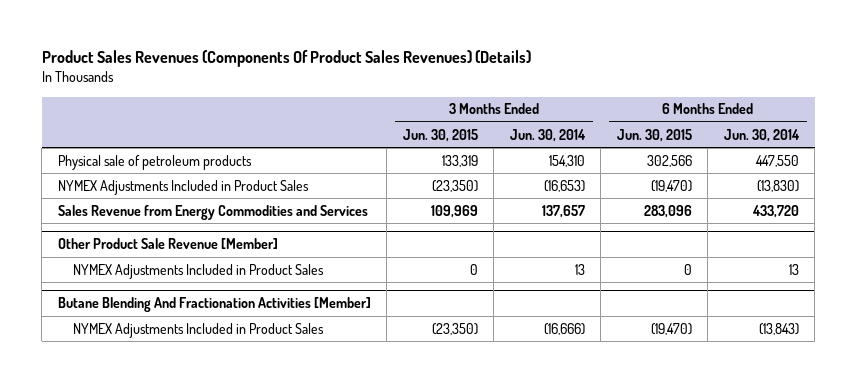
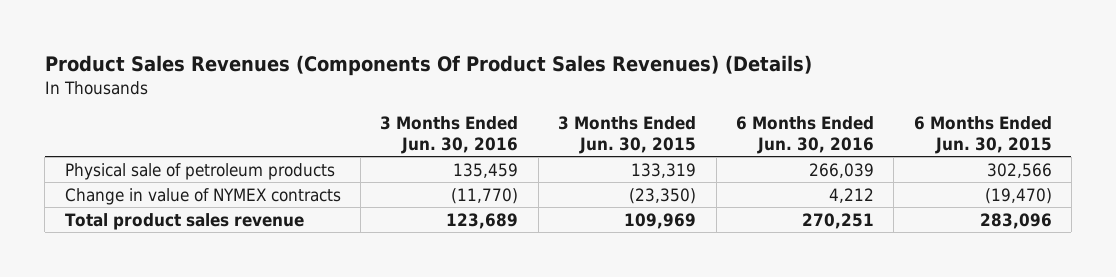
[509,128,586,142] Jun. 30, 2014 -> none
[723,128,800,142] Jun. 30, 2014 -> none
none -> [380,116,519,154] 3 Months Ended Jun. 30, 2016
none -> [735,116,874,154] 6 Months Ended Jun. 30, 2016
[57,238,278,250] Other Product Sale Revenue [Member] -> none
[73,263,325,279] NYMEX Adjustments Included in Product Sales -> none
[57,297,371,313] Butane Blending And Fractionation Activities [Member] -> none
[73,322,325,338] NYMEX Adjustments Included in Product Sales -> none
[57,179,309,195] NYMEX Adjustments Included in Product Sales -> [64,187,341,205] Change in value of NYMEX contracts
[57,204,368,220] Sales Revenue from Energy Commodities and Services -> [64,212,304,230] Total product sales revenue

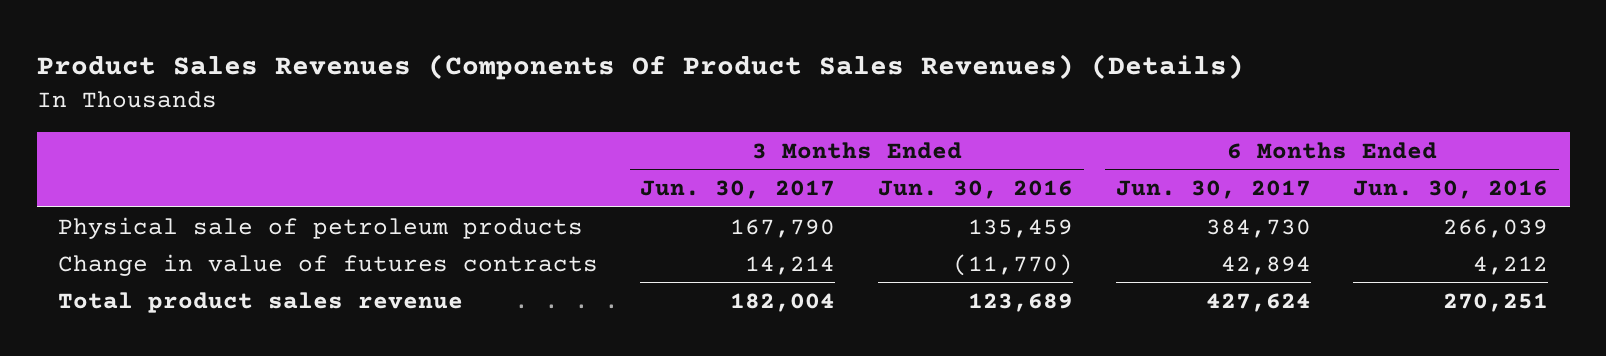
[558,116,697,154] 3 Months Ended Jun. 30, 2015 -> none
[913,116,1052,154] 6 Months Ended Jun. 30, 2015 -> none
none -> [640,179,836,199] Jun. 30, 2017
none -> [1115,179,1311,199] Jun. 30, 2017
[64,187,341,205] Change in value of NYMEX contracts -> [57,253,598,276] Change in value of futures contracts

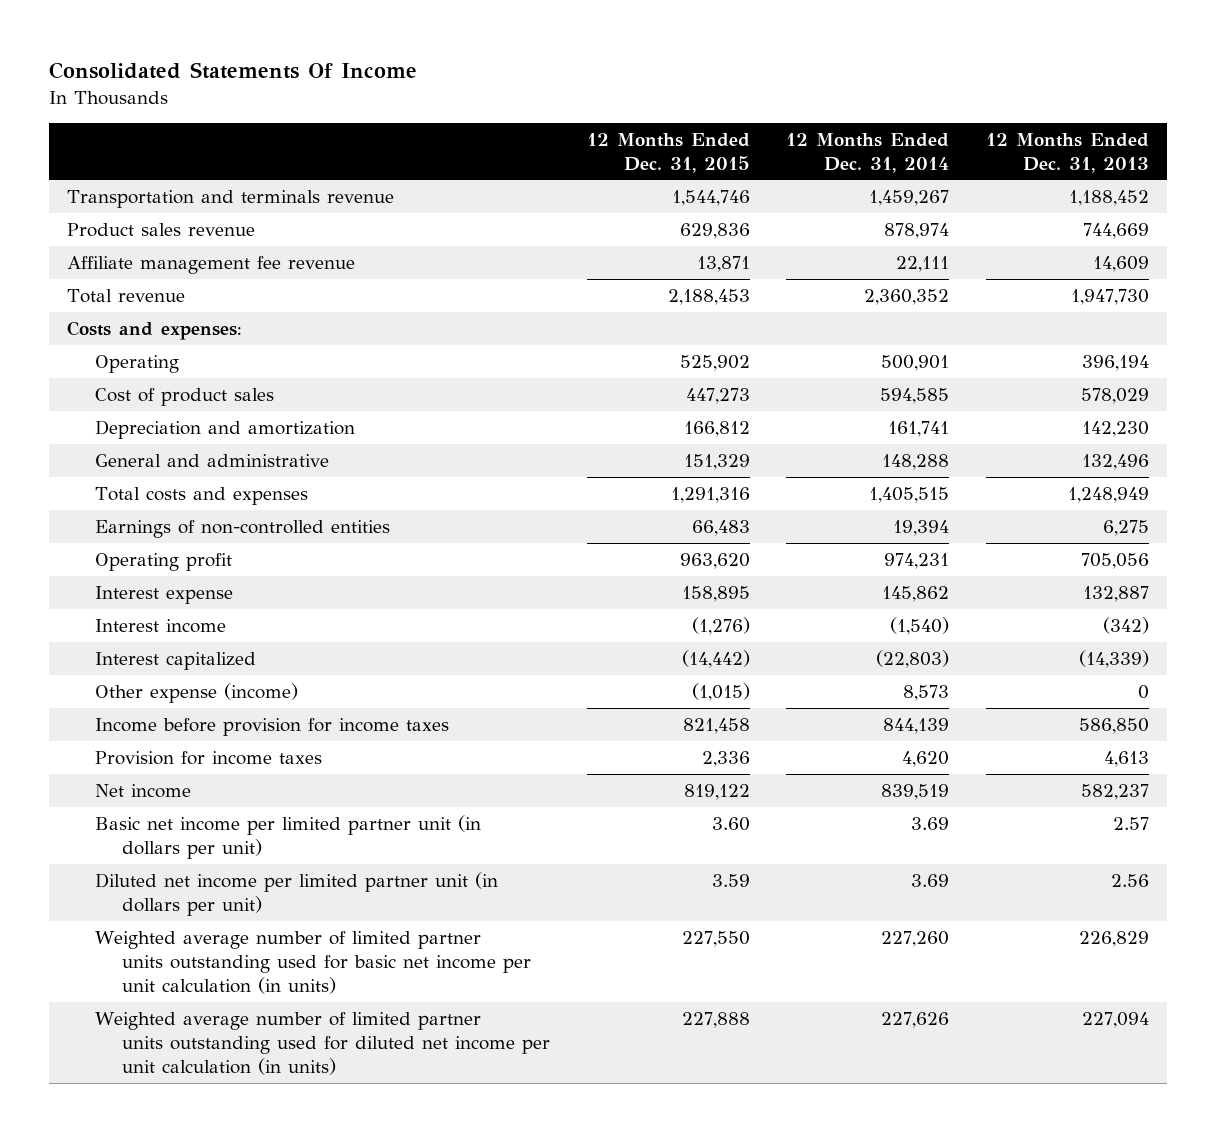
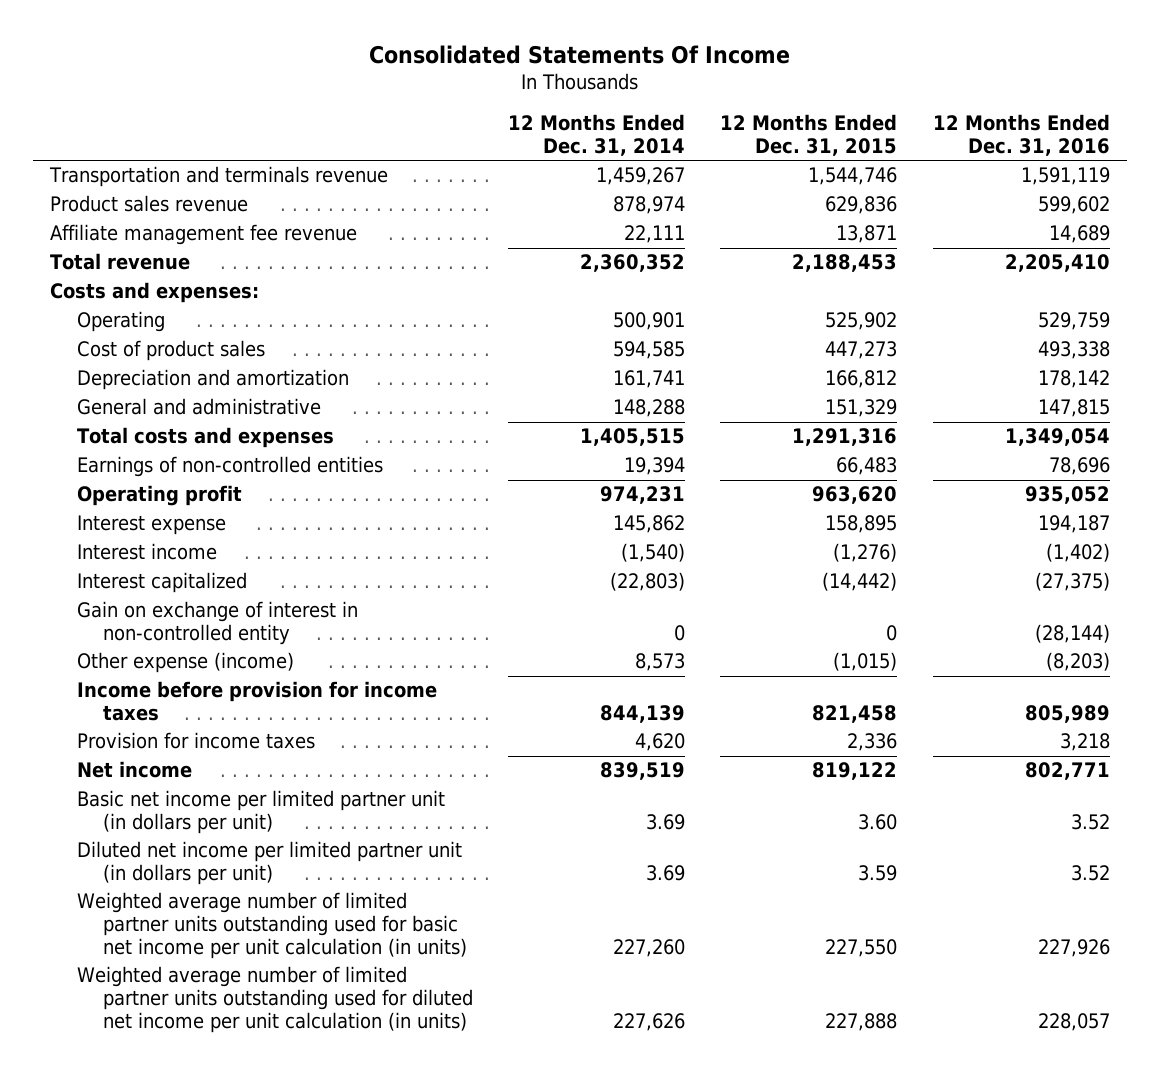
[985,132,1149,173] 12 Months Ended Dec. 31, 2013 -> none
none -> [932,114,1110,156] 12 Months Ended Dec. 31, 2016
none -> [76,601,358,646] Gain on exchange of interest in non-controlled entity

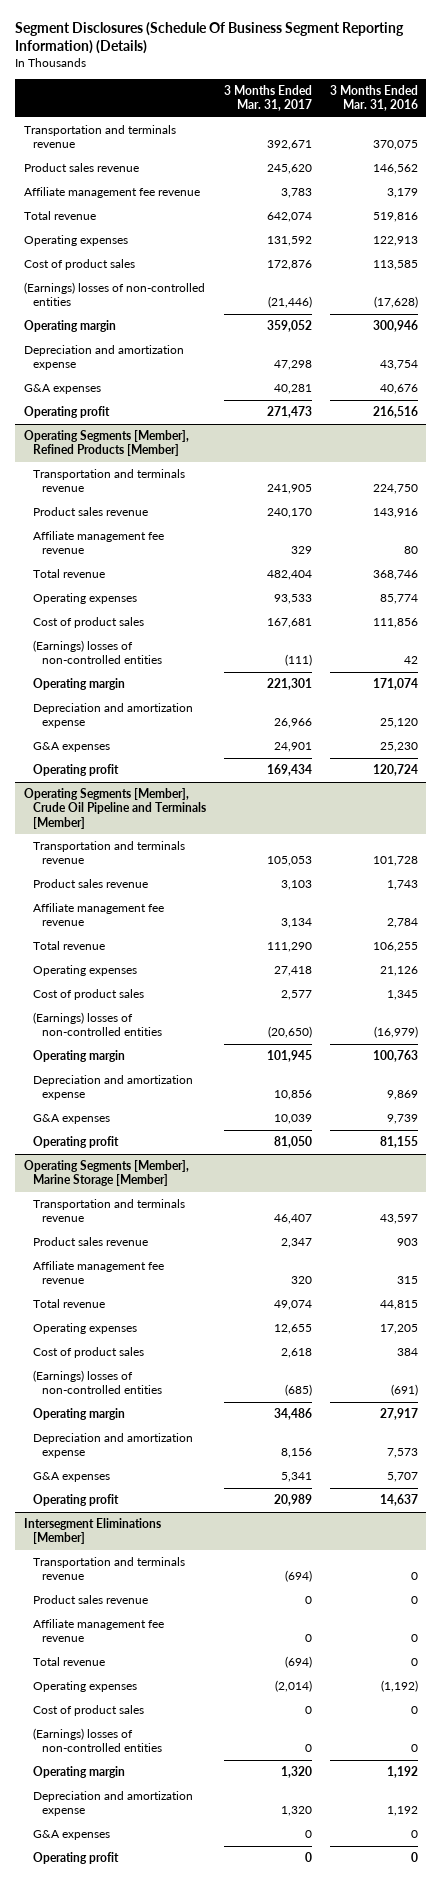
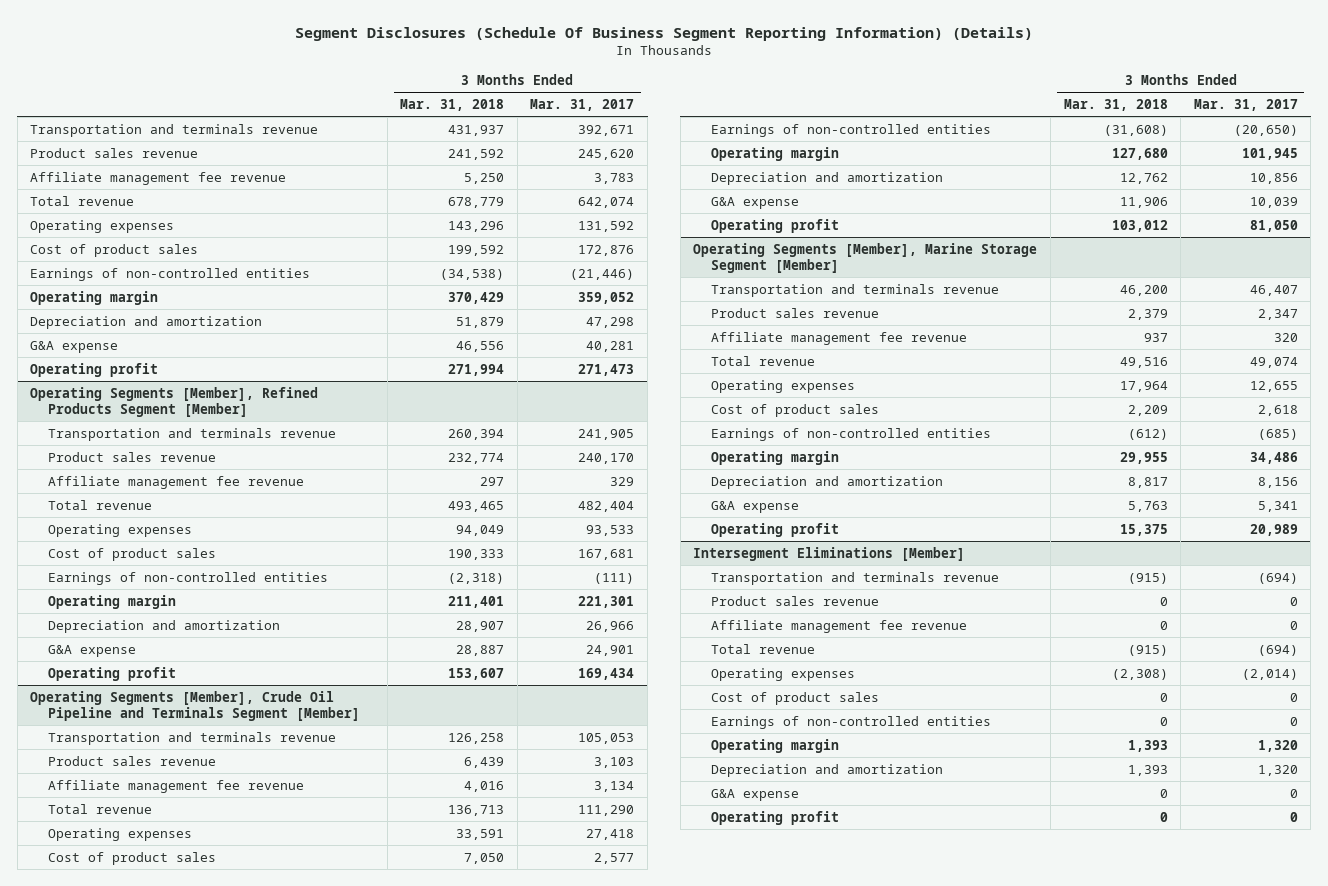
[329,85,418,112] 3 Months Ended Mar. 31, 2016 -> none
none -> [400,98,505,111] Mar. 31, 2018
[23,282,205,307] (Earnings) losses of non-controlled entities -> [30,267,311,281] Earnings of non-controlled entities
[23,345,184,371] Depreciation and amortization expense -> [30,315,263,329] Depreciation and amortization
[23,384,101,395] G&A expenses -> [30,340,119,353] G&A expense
[23,430,189,457] Operating Segments [Member], Refined Products [Member] -> [30,386,319,417] Operating Segments [Member], Refined Products Segment [Member]
[32,640,163,665] (Earnings) losses of non-controlled entities -> [48,571,329,585] Earnings of non-controlled entities
[32,703,193,729] Depreciation and amortization expense -> [48,619,281,633] Depreciation and amortization
[32,742,110,753] G&A expenses -> [48,644,137,657] G&A expense
[23,788,206,829] Operating Segments [Member], Crude Oil Pipeline and Terminals [Member] -> [30,690,361,721] Operating Segments [Member], Crude Oil Pipeline and Terminals Segment [Member]
[32,1012,163,1037] (Earnings) losses of non-controlled entities -> [711,123,992,137] Earnings of non-controlled entities
[32,1075,193,1101] Depreciation and amortization expense -> [711,171,944,185] Depreciation and amortization
[32,1114,110,1125] G&A expenses -> [711,196,800,209] G&A expense
[23,1160,189,1187] Operating Segments [Member], Marine Storage [Member] -> [693,242,1038,273] Operating Segments [Member], Marine Storage Segment [Member]
[32,1370,163,1395] (Earnings) losses of non-controlled entities -> [711,427,992,441] Earnings of non-controlled entities
[32,1433,193,1459] Depreciation and amortization expense -> [711,475,944,489] Depreciation and amortization
[32,1472,110,1483] G&A expenses -> [711,500,800,513] G&A expense
[32,1728,163,1753] (Earnings) losses of non-controlled entities -> [711,715,992,729] Earnings of non-controlled entities
[32,1791,193,1817] Depreciation and amortization expense -> [711,763,944,777] Depreciation and amortization
[32,1830,110,1841] G&A expenses -> [711,788,800,801] G&A expense

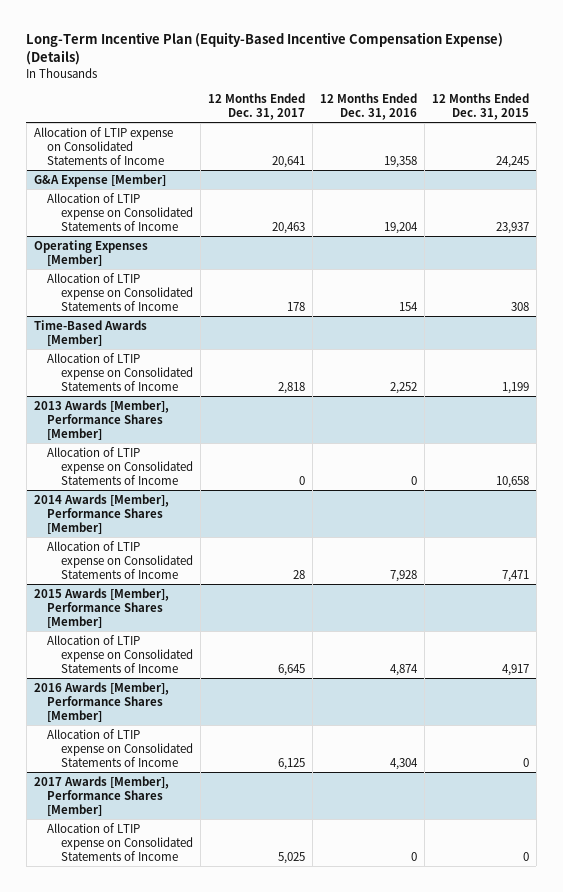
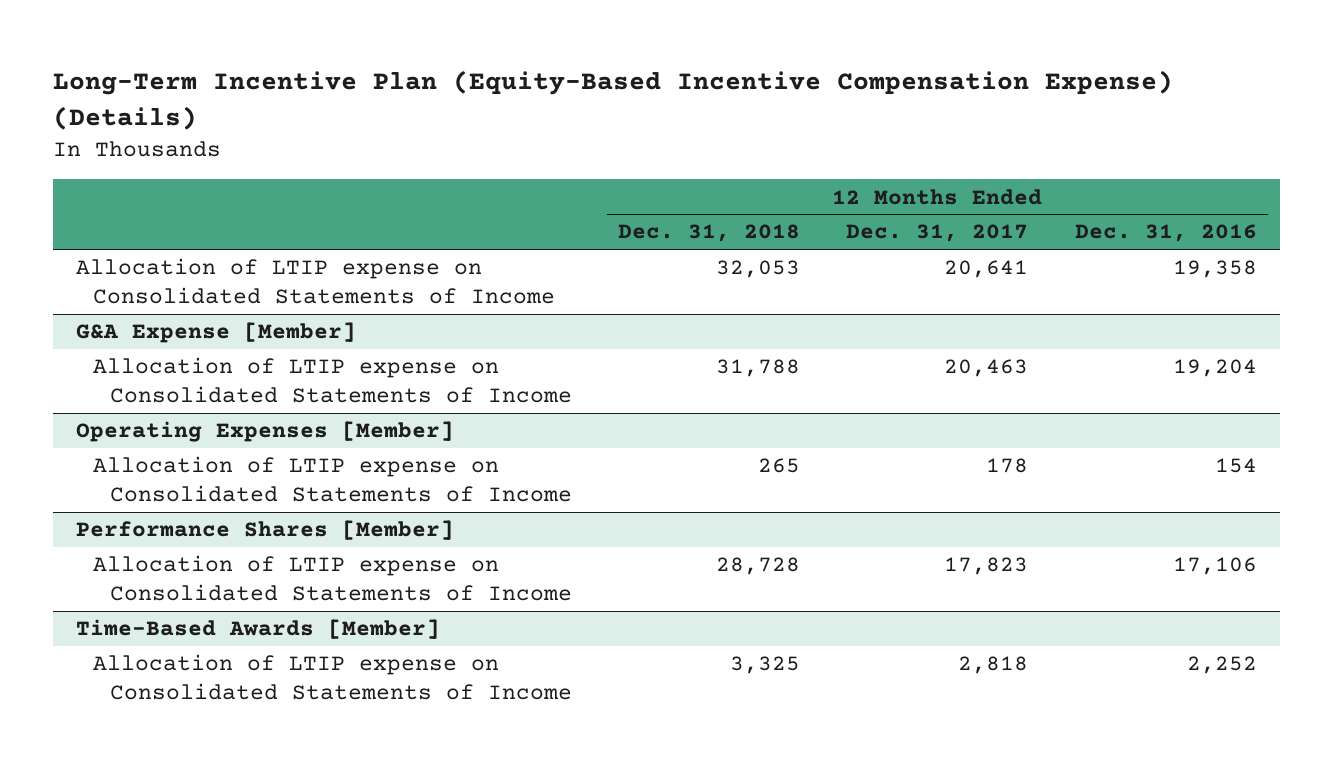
[431,93,529,120] 12 Months Ended Dec. 31, 2015 -> none
none -> [618,224,801,243] Dec. 31, 2018
none -> [75,520,454,541] Performance Shares [Member]
none -> [92,555,572,602] Allocation of LTIP expense on Consolidated Statements of Income
[33,399,169,440] 2013 Awards [Member], Performance Shares [Member] -> none
[47,446,194,485] Allocation of LTIP expense on Consolidated Statements of Income -> none
[33,493,169,534] 2014 Awards [Member], Performance Shares [Member] -> none
[47,540,194,579] Allocation of LTIP expense on Consolidated Statements of Income -> none
[33,587,169,628] 2015 Awards [Member], Performance Shares [Member] -> none
[47,634,194,673] Allocation of LTIP expense on Consolidated Statements of Income -> none
[33,681,169,722] 2016 Awards [Member], Performance Shares [Member] -> none
[47,728,194,767] Allocation of LTIP expense on Consolidated Statements of Income -> none
[33,775,169,816] 2017 Awards [Member], Performance Shares [Member] -> none
[47,822,194,861] Allocation of LTIP expense on Consolidated Statements of Income -> none

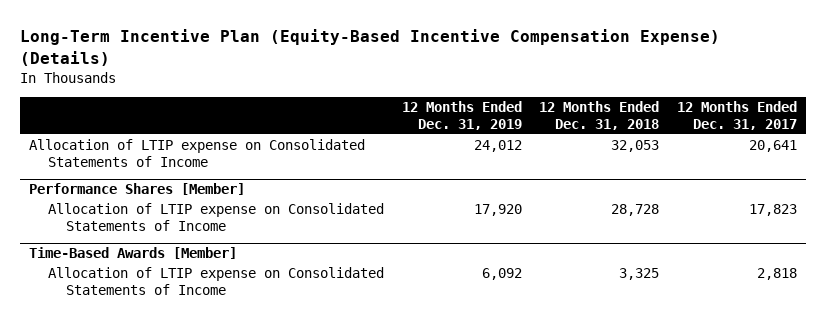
[1074,224,1257,243] Dec. 31, 2016 -> none
none -> [401,101,522,130] 12 Months Ended Dec. 31, 2019
[75,322,356,344] G&A Expense [Member] -> none
[92,357,572,404] Allocation of LTIP expense on Consolidated Statements of Income -> none
[75,421,454,443] Operating Expenses [Member] -> none
[92,456,572,503] Allocation of LTIP expense on Consolidated Statements of Income -> none

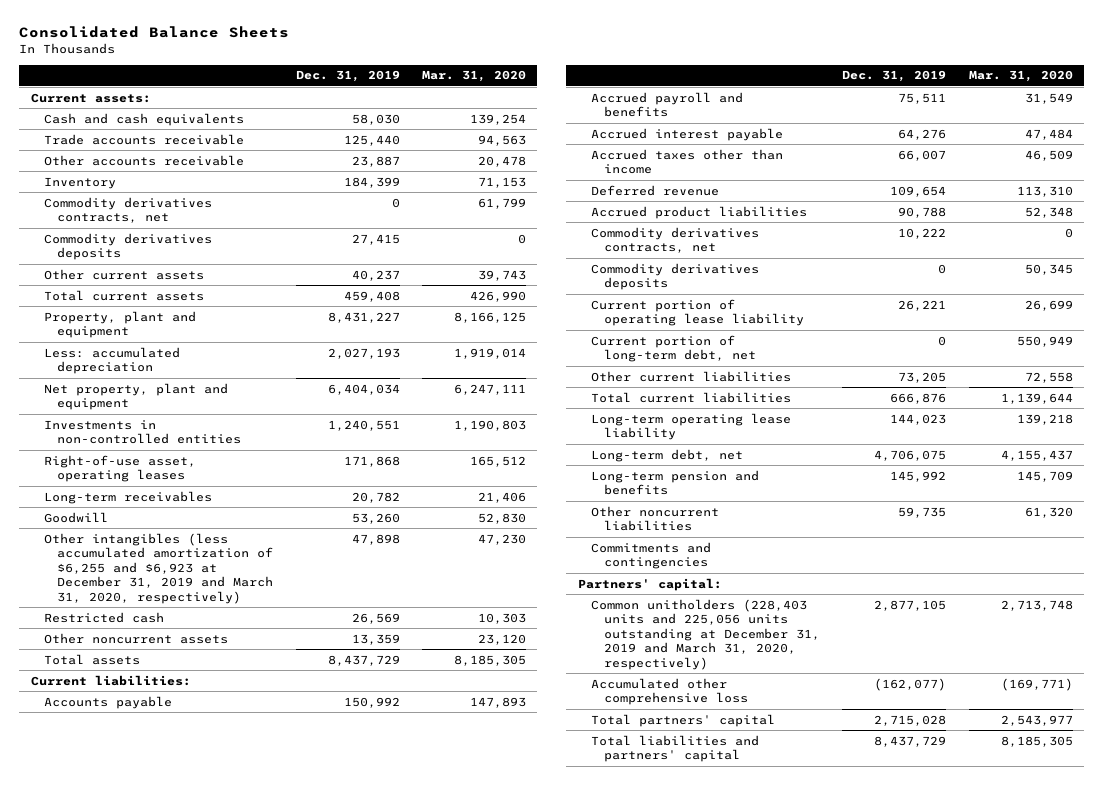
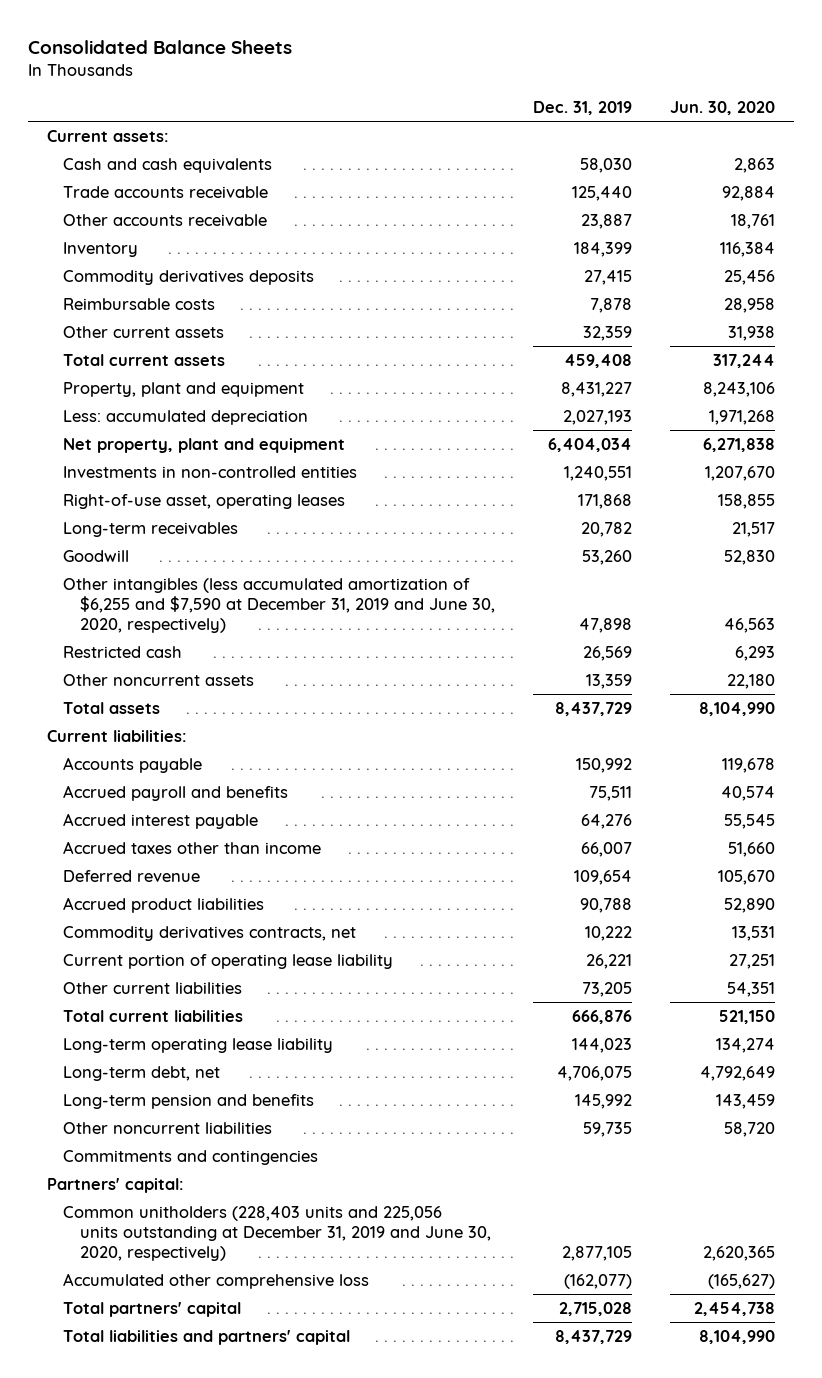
[422,70,527,83] Mar. 31, 2020 -> none
none -> [670,100,776,115] Jun. 30, 2020
[43,196,212,224] Commodity derivatives contracts, net -> none
none -> [63,298,216,311] Reimbursable costs
[351,269,400,281] 40,237 -> [583,326,633,342] 32,359
[43,532,274,604] Other intangibles (less accumulated amortization of $6,255 and $6,923 at December 31, 2019 and March 31, 2020, respectively) -> [63,578,495,633] Other intangibles (less accumulated amortization of $6,255 and $7,590 at December 31, 2019 and June 30, 2020, respectively)
[590,262,759,291] Commodity derivatives deposits -> none
[590,334,756,363] Current portion of long-term debt, net -> none
[590,598,820,670] Common unitholders (228,403 units and 225,056 units outstanding at December 31, 2019 and March 31, 2020, respectively) -> [63,1206,491,1261] Common unitholders (228,403 units and 225,056 units outstanding at December 31, 2019 and June 30, 2020, respectively)

